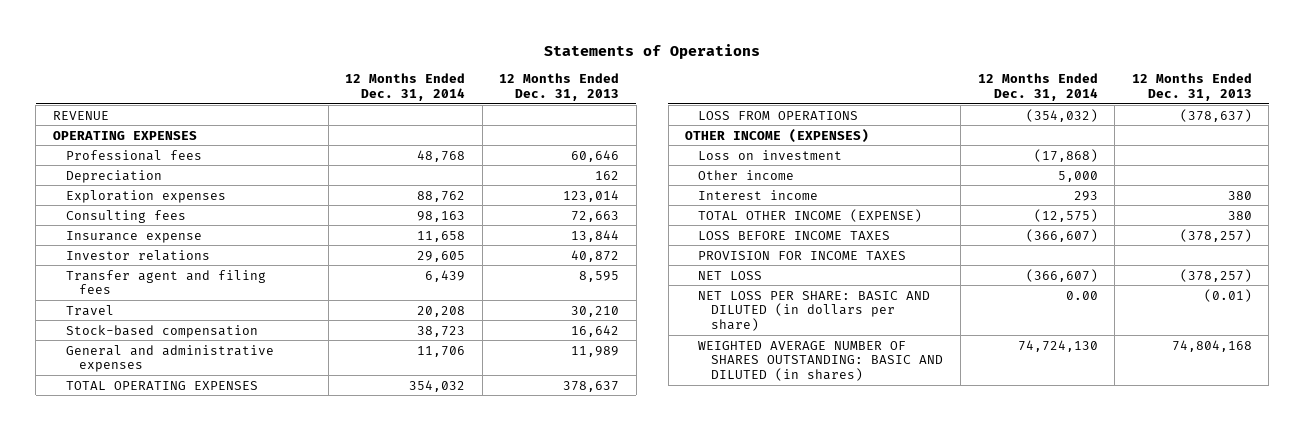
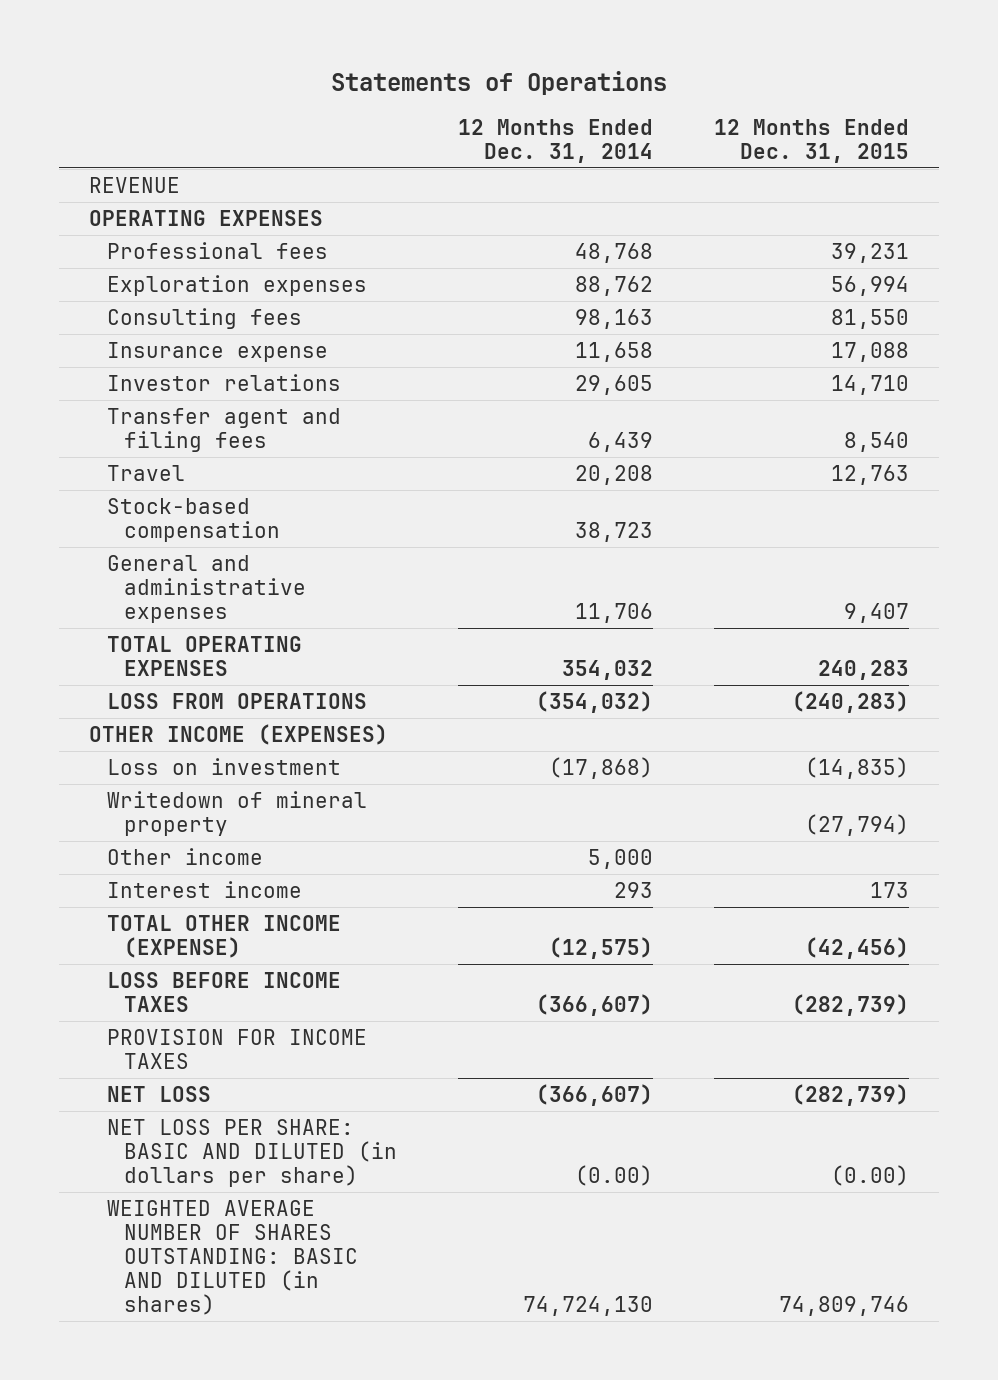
[499,73,620,101] 12 Months Ended Dec. 31, 2013 -> none
none -> [713,118,909,163] 12 Months Ended Dec. 31, 2015
[66,169,163,183] Depreciation -> none
none -> [106,790,367,836] Writedown of mineral property
[1065,290,1098,300] 0.00 -> [574,1164,653,1186] (0.00)

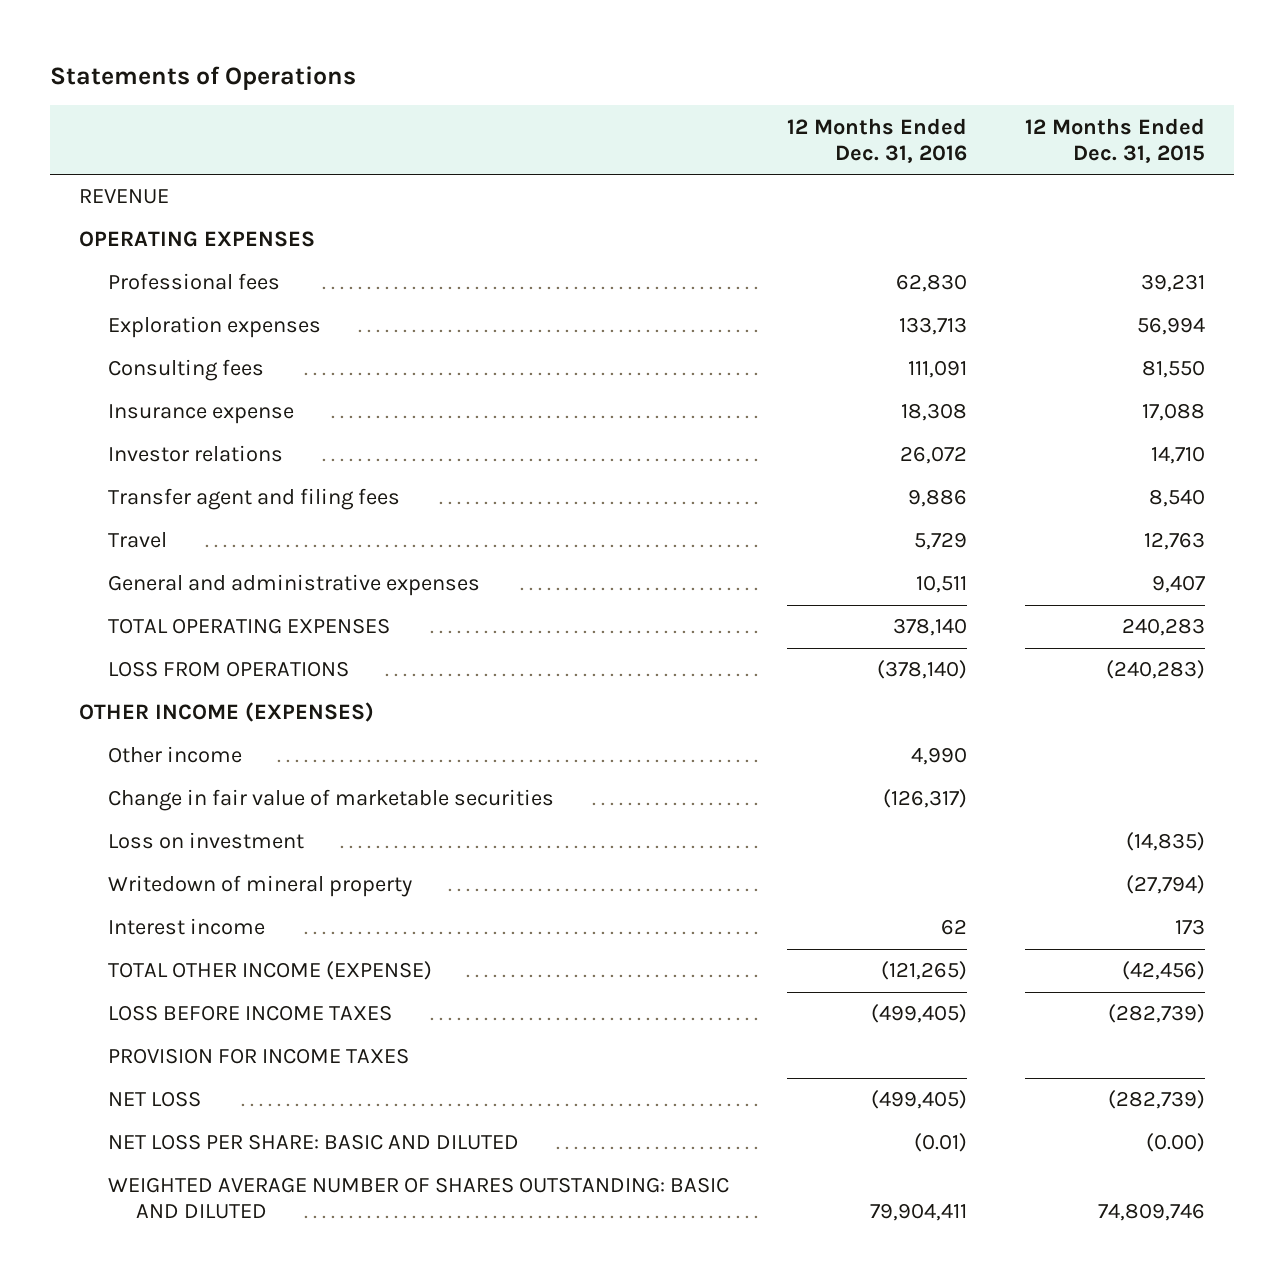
[457,118,653,163] 12 Months Ended Dec. 31, 2014 -> none
none -> [786,117,967,163] 12 Months Ended Dec. 31, 2016
[106,497,280,542] Stock-based compensation -> none
[106,847,263,865] Other income -> [107,746,242,764] Other income
none -> [107,789,554,812] Change in fair value of marketable securities
[106,1118,397,1187] NET LOSS PER SHARE: BASIC AND DILUTED (in dollars per share) -> [107,1134,519,1151] NET LOSS PER SHARE: BASIC AND DILUTED
[106,1199,358,1316] WEIGHTED AVERAGE NUMBER OF SHARES OUTSTANDING: BASIC AND DILUTED (in shares) -> [107,1177,729,1220] WEIGHTED AVERAGE NUMBER OF SHARES OUTSTANDING: BASIC AND DILUTED

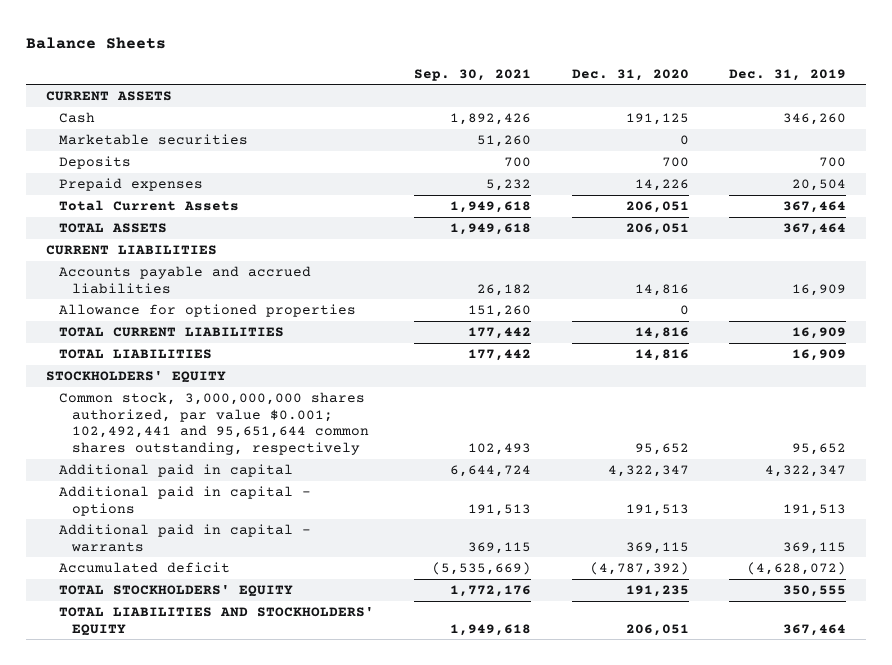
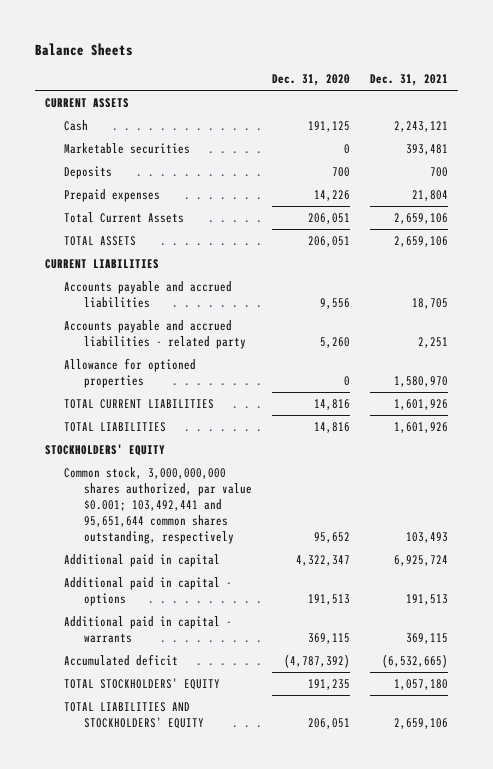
[414,68,532,81] Sep. 30, 2021 -> none
[728,68,846,81] Dec. 31, 2019 -> none
none -> [369,74,448,87] Dec. 31, 2021
[634,283,689,296] 14,816 -> [319,297,350,309] 9,556
none -> [64,319,246,349] Accounts payable and accrued liabilities - related party
[59,391,370,456] Common stock, 3,000,000,000 shares authorized, par value $0.001; 102,492,441 and 95,651,644 common shares outstanding, respectively -> [64,466,252,544] Common stock, 3,000,000,000 shares authorized, par value $0.001; 103,492,441 and 95,651,644 common shares outstanding, respectively

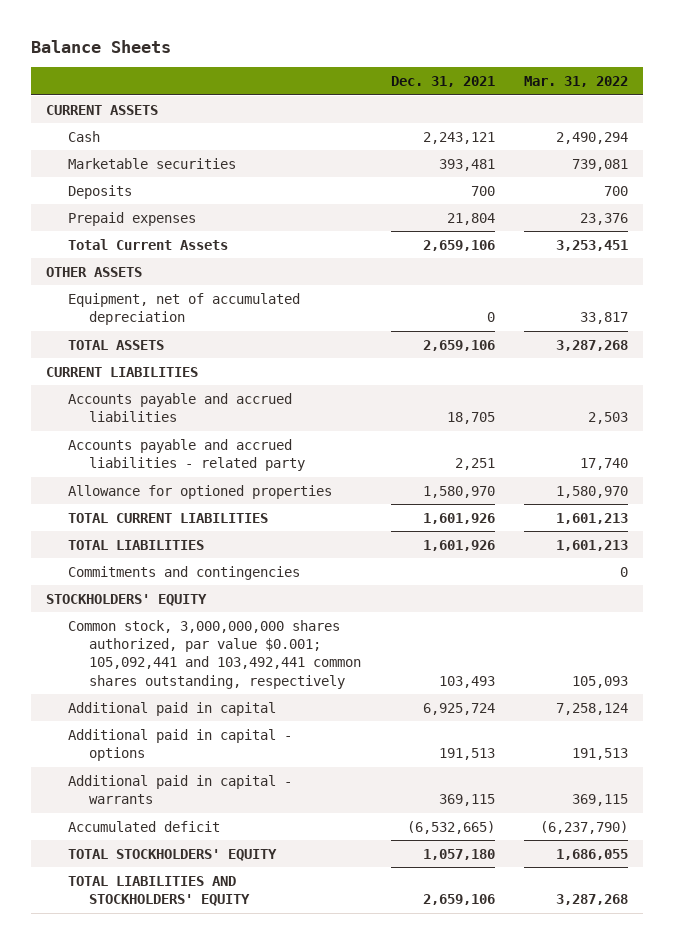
[271,74,350,87] Dec. 31, 2020 -> none
none -> [523,76,628,88] Mar. 31, 2022
none -> [46,266,143,277] OTHER ASSETS
none -> [67,292,300,326] Equipment, net of accumulated depreciation
none -> [67,565,300,580] Commitments and contingencies
[64,466,252,544] Common stock, 3,000,000,000 shares authorized, par value $0.001; 103,492,441 and 95,651,644 common shares outstanding, respectively -> [67,619,362,689] Common stock, 3,000,000,000 shares authorized, par value $0.001; 105,092,441 and 103,492,441 common shares outstanding, respectively

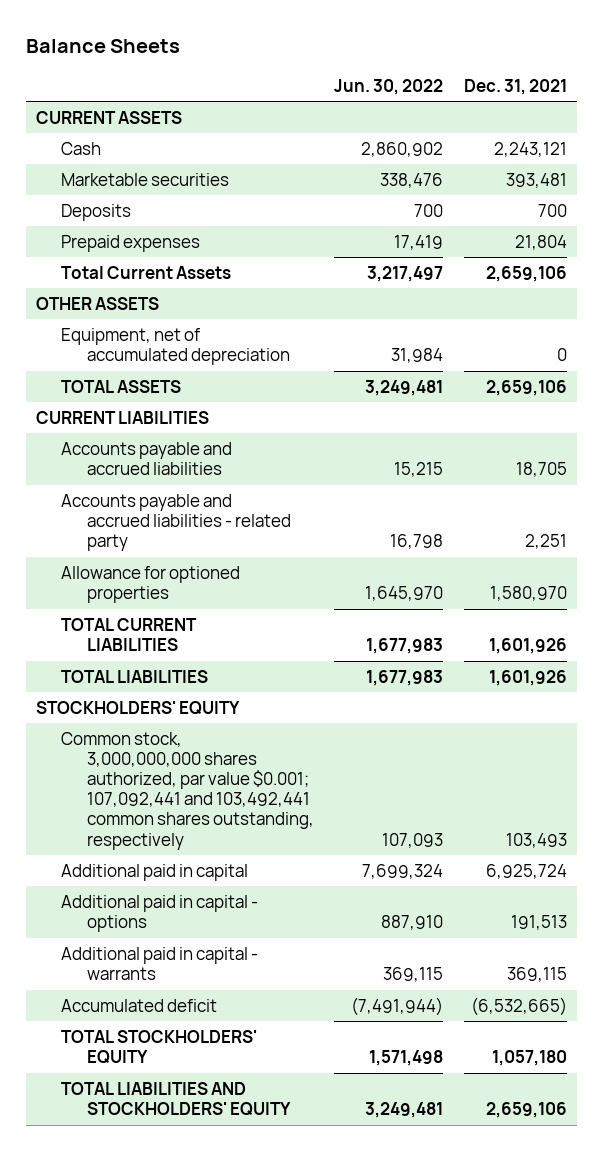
[523,76,628,88] Mar. 31, 2022 -> none
none -> [334,78,444,95] Jun. 30, 2022
[67,565,300,580] Commitments and contingencies -> none
[67,619,362,689] Common stock, 3,000,000,000 shares authorized, par value $0.001; 105,092,441 and 103,492,441 common shares outstanding, respectively -> [61,731,314,850] Common stock, 3,000,000,000 shares authorized, par value $0.001; 107,092,441 and 103,492,441 common shares outstanding, respectively

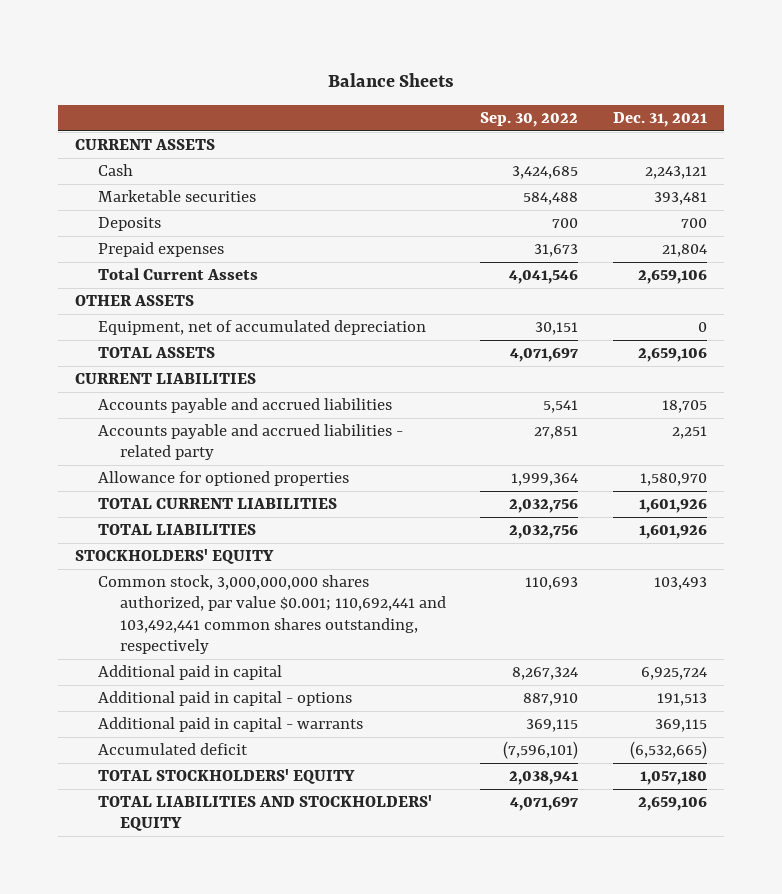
[334,78,444,95] Jun. 30, 2022 -> none
none -> [480,112,579,128] Sep. 30, 2022
[61,731,314,850] Common stock, 3,000,000,000 shares authorized, par value $0.001; 107,092,441 and 103,492,441 common shares outstanding, respectively -> [97,575,447,654] Common stock, 3,000,000,000 shares authorized, par value $0.001; 110,692,441 and 103,492,441 common shares outstanding, respectively

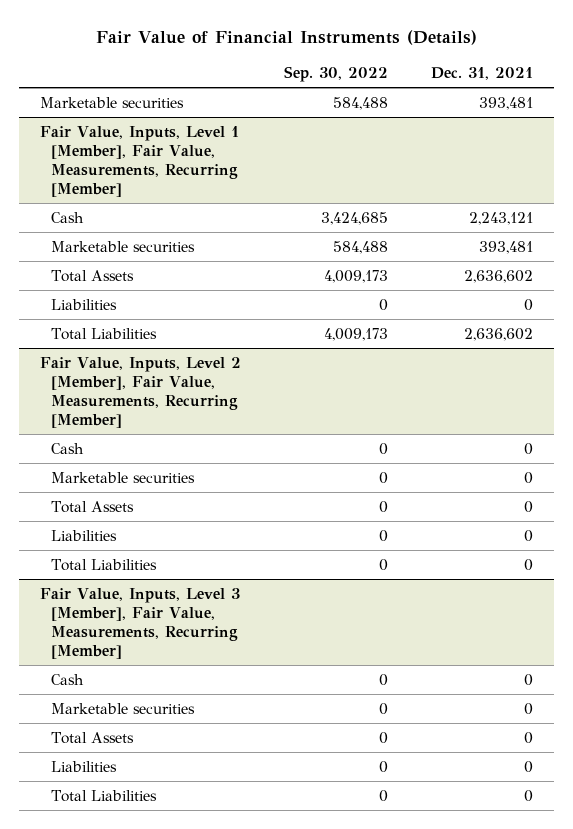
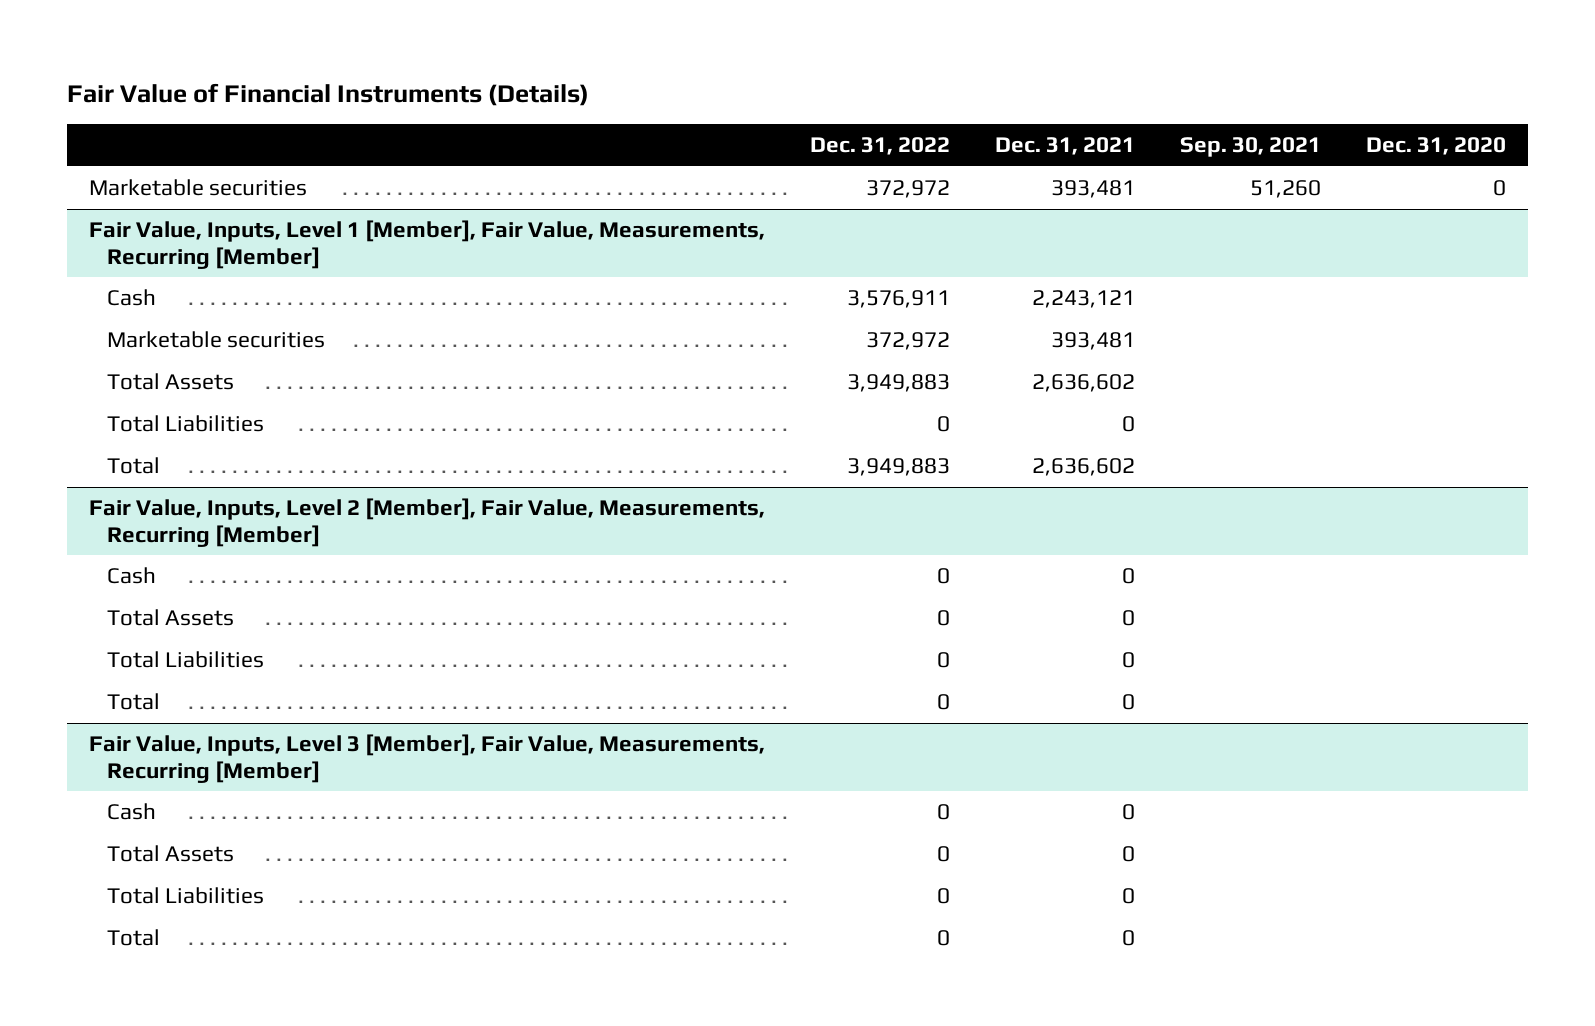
[283,65,388,82] Sep. 30, 2022 -> none
none -> [810,137,951,156] Dec. 31, 2022
none -> [1179,137,1321,158] Sep. 30, 2021
none -> [1365,137,1506,156] Dec. 31, 2020
[51,298,118,310] Liabilities -> [107,415,265,433] Total Liabilities
[51,327,158,340] Total Liabilities -> [107,457,161,475] Total
[51,471,196,483] Marketable securities -> none
[51,529,118,541] Liabilities -> none
none -> [107,693,161,711] Total
[51,702,196,714] Marketable securities -> none
[51,760,118,772] Liabilities -> none
none -> [107,929,161,947] Total

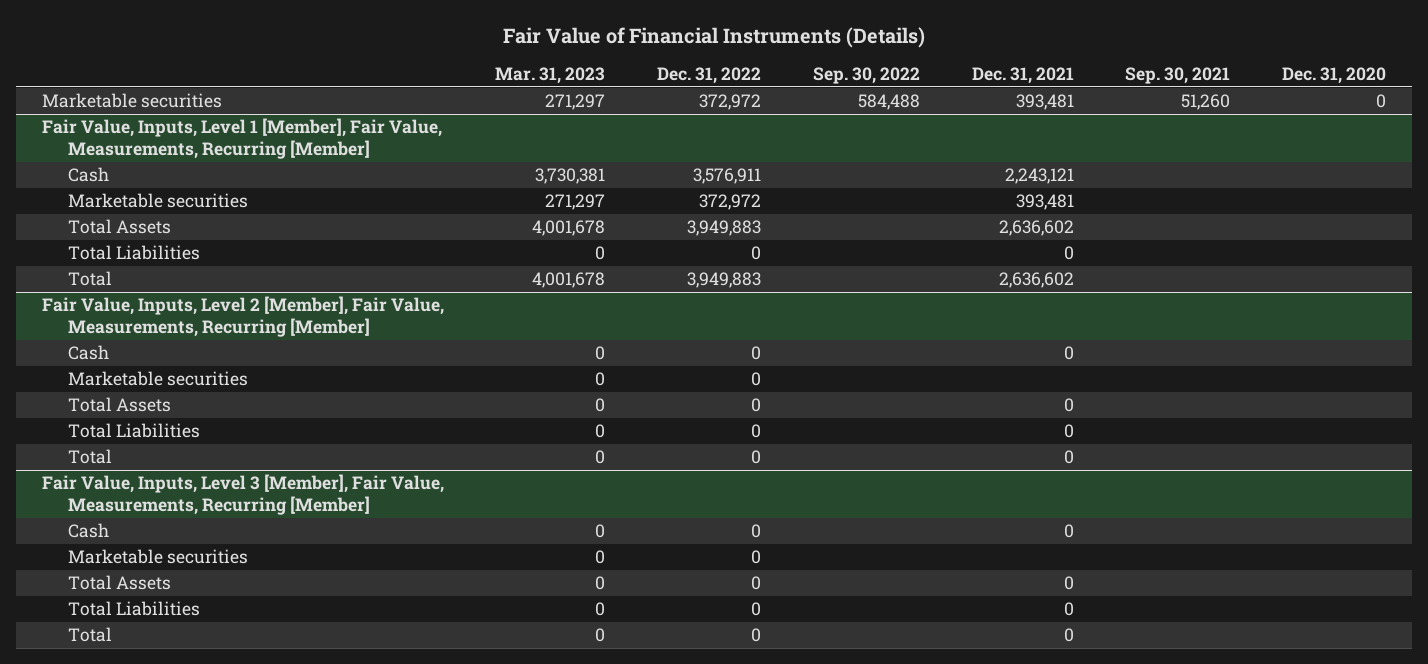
none -> [495,67,606,85] Mar. 31, 2023
none -> [812,67,920,85] Sep. 30, 2022
none -> [67,371,248,387] Marketable securities
none -> [67,549,248,565] Marketable securities

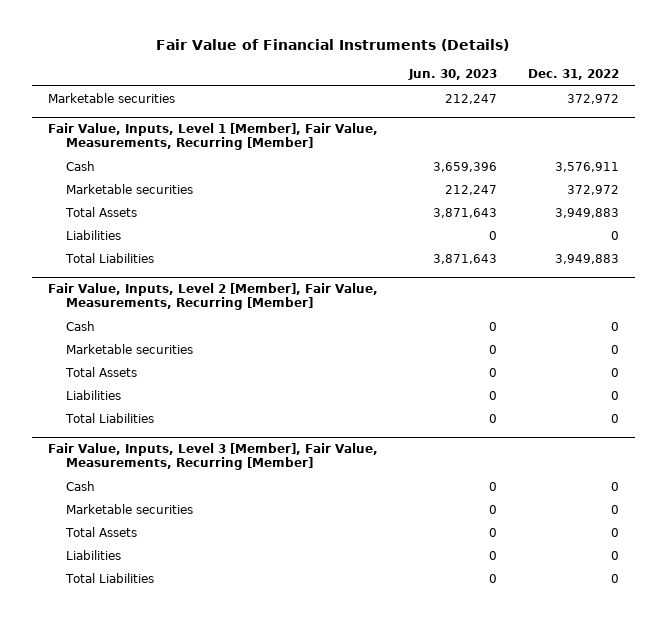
[495,67,606,85] Mar. 31, 2023 -> none
[812,67,920,85] Sep. 30, 2022 -> none
[971,67,1074,85] Dec. 31, 2021 -> none
[1125,67,1231,85] Sep. 30, 2021 -> none
[1282,67,1387,85] Dec. 31, 2020 -> none
none -> [407,69,497,81] Jun. 30, 2023
[67,271,112,287] Total -> none
none -> [65,230,121,241] Liabilities
[751,246,762,261] 0 -> [555,254,620,265] 3,949,883
none -> [65,390,121,401] Liabilities
[67,449,112,465] Total -> none
none -> [65,550,121,561] Liabilities
[67,627,112,643] Total -> none

